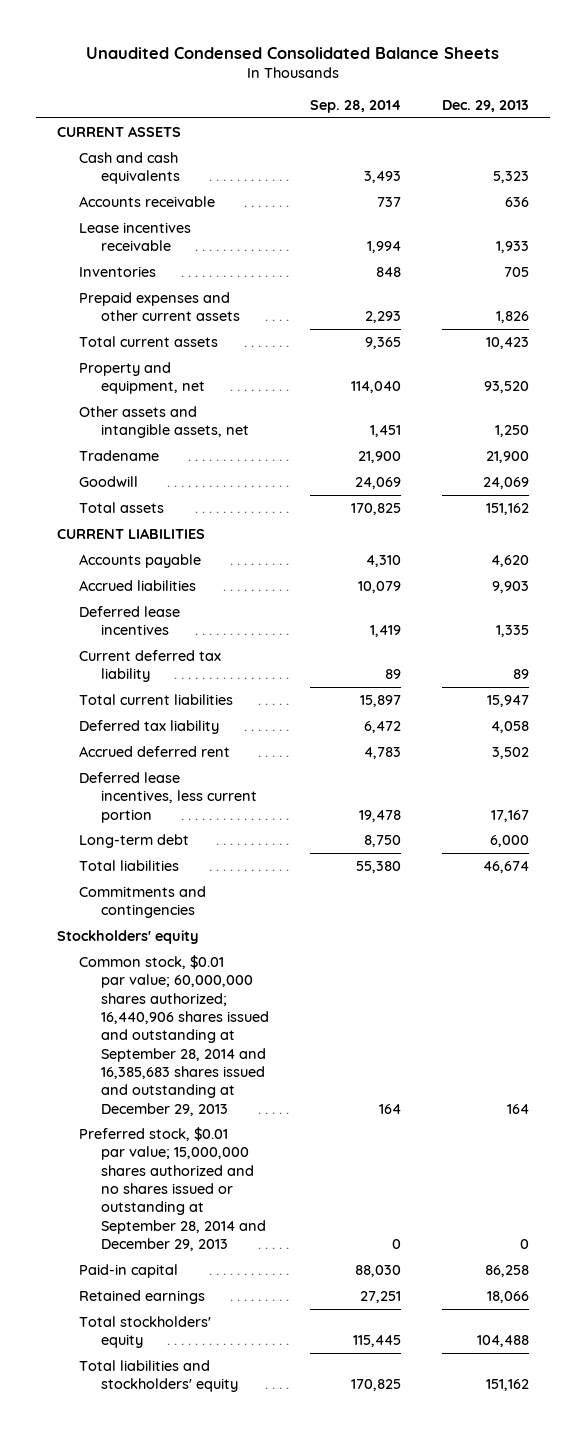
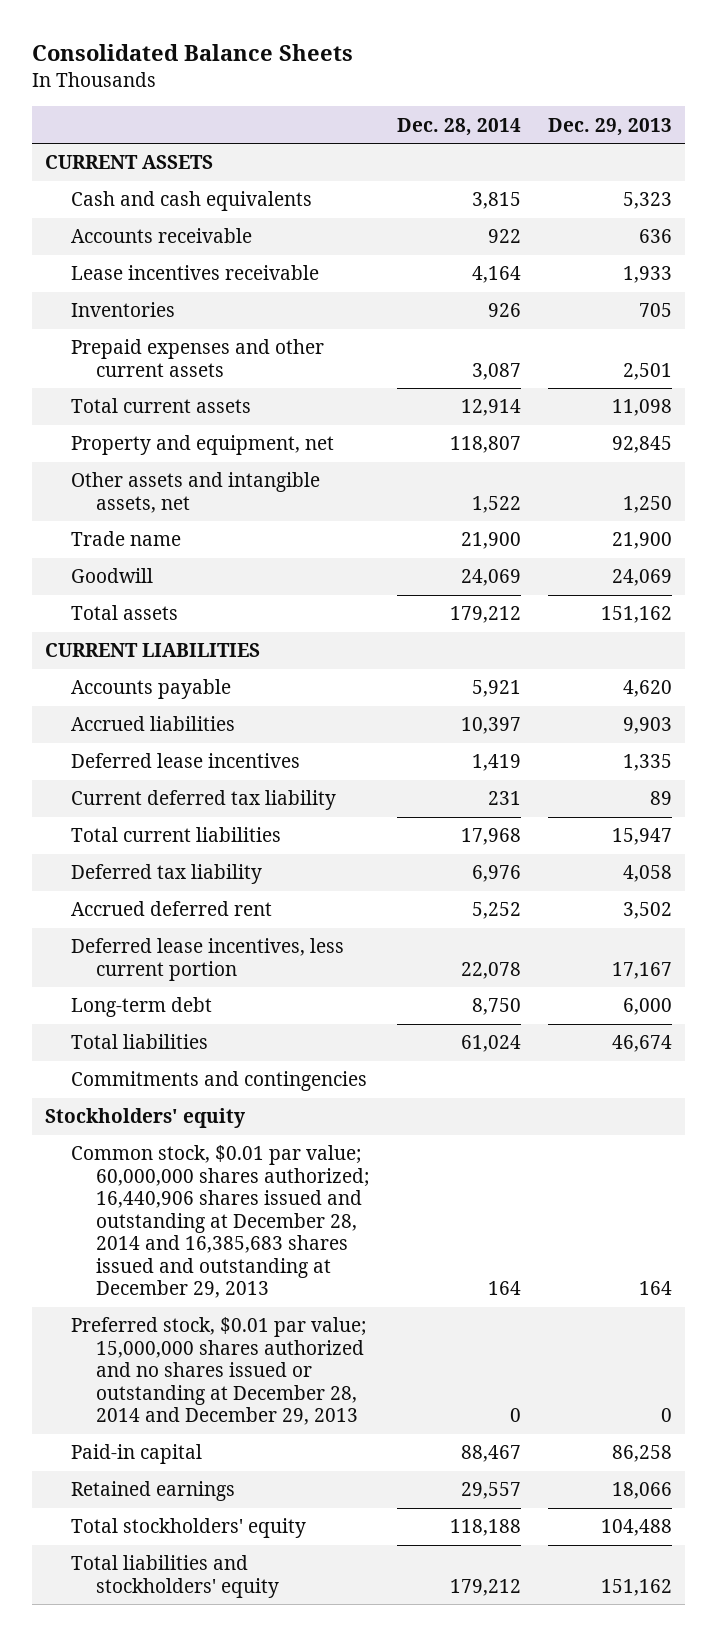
[86,46,500,59] Unaudited Condensed Consolidated Balance Sheets -> [31,44,353,62] Consolidated Balance Sheets
[310,100,402,114] Sep. 28, 2014 -> none
none -> [396,117,521,136] Dec. 28, 2014
[496,311,530,324] 1,826 -> [622,362,672,380] 2,501
[486,336,530,349] 10,423 -> [611,399,672,417] 11,098
[484,381,530,394] 93,520 -> [611,436,672,454] 92,845
[78,449,159,461] Tradename -> [70,531,181,547] Trade name
[78,954,269,1116] Common stock, $0.01 par value; 60,000,000 shares authorized; 16,440,906 shares issued and outstanding at September 28, 2014 and 16,385,683 shares issued and outstanding at December 29, 2013 -> [70,1145,370,1299] Common stock, $0.01 par value; 60,000,000 shares authorized; 16,440,906 shares issued and outstanding at December 28, 2014 and 16,385,683 shares issued and outstanding at December 29, 2013
[78,1126,266,1251] Preferred stock, $0.01 par value; 15,000,000 shares authorized and no shares issued or outstanding at September 28, 2014 and December 29, 2013 -> [70,1317,366,1426] Preferred stock, $0.01 par value; 15,000,000 shares authorized and no shares issued or outstanding at December 28, 2014 and December 29, 2013

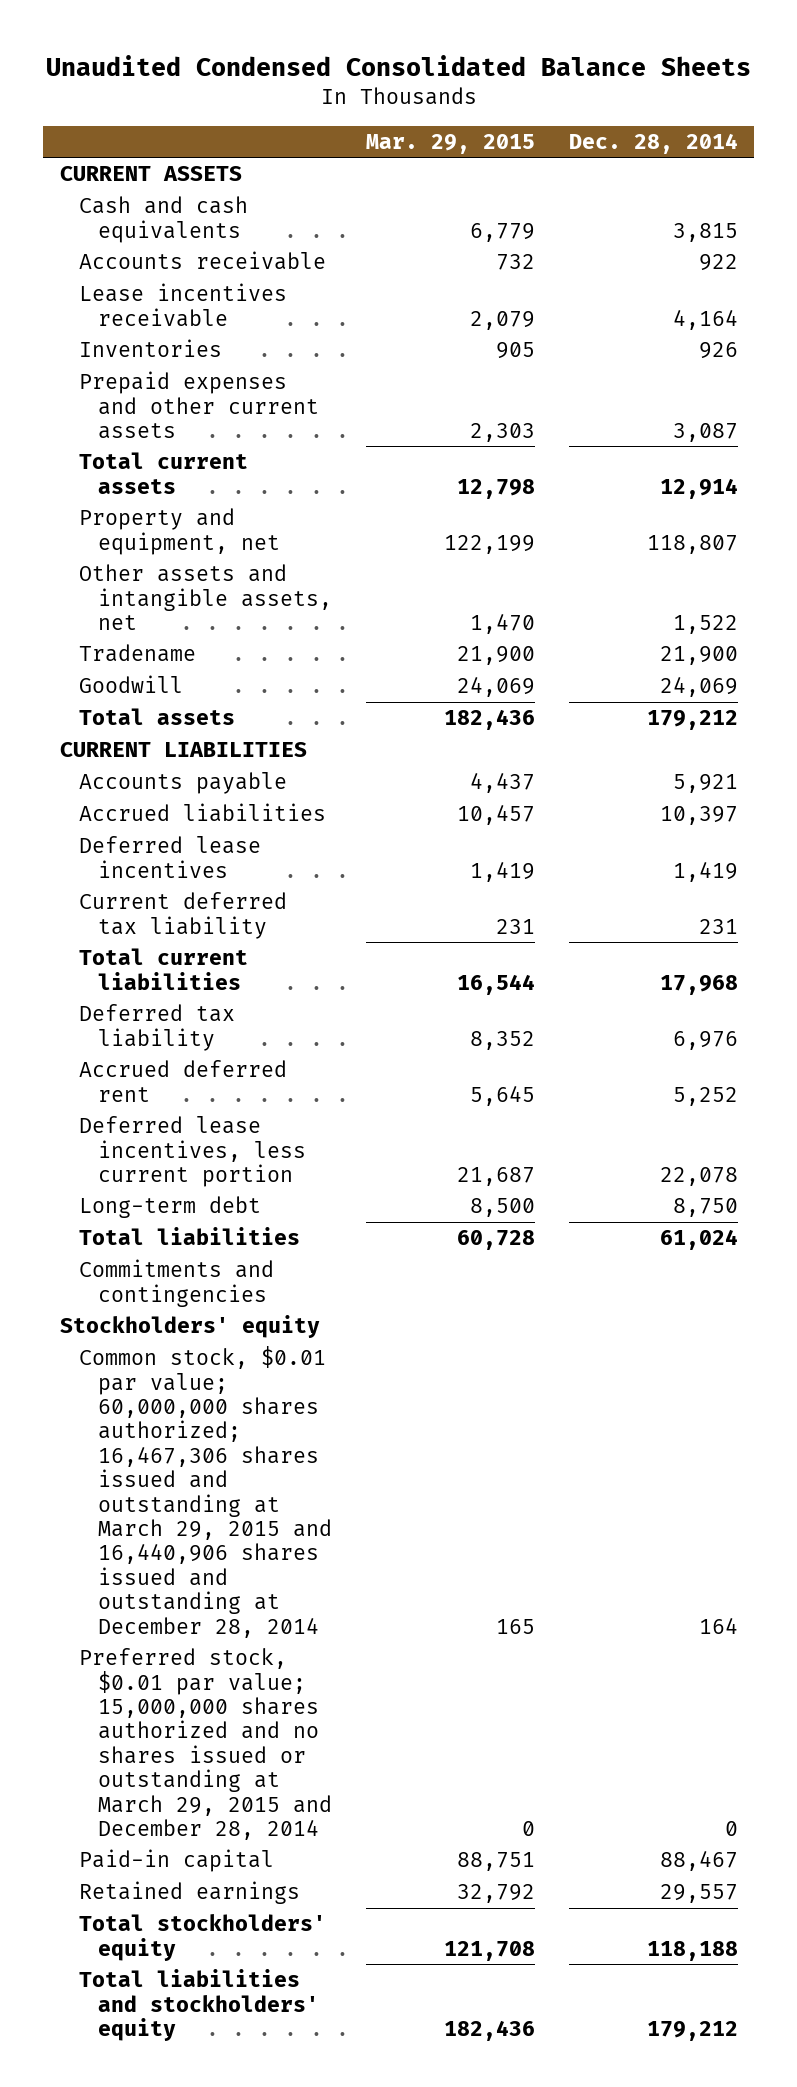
[31,44,353,62] Consolidated Balance Sheets -> [45,54,751,76] Unaudited Condensed Consolidated Balance Sheets
[547,117,672,136] Dec. 29, 2013 -> none
none -> [365,133,535,154] Mar. 29, 2015
[70,531,181,547] Trade name -> [78,644,196,663] Tradename
[70,1145,370,1299] Common stock, $0.01 par value; 60,000,000 shares authorized; 16,440,906 shares issued and outstanding at December 28, 2014 and 16,385,683 shares issued and outstanding at December 29, 2013 -> [78,1346,333,1638] Common stock, $0.01 par value; 60,000,000 shares authorized; 16,467,306 shares issued and outstanding at March 29, 2015 and 16,440,906 shares issued and outstanding at December 28, 2014
[70,1317,366,1426] Preferred stock, $0.01 par value; 15,000,000 shares authorized and no shares issued or outstanding at December 28, 2014 and December 29, 2013 -> [78,1648,333,1841] Preferred stock, $0.01 par value; 15,000,000 shares authorized and no shares issued or outstanding at March 29, 2015 and December 28, 2014

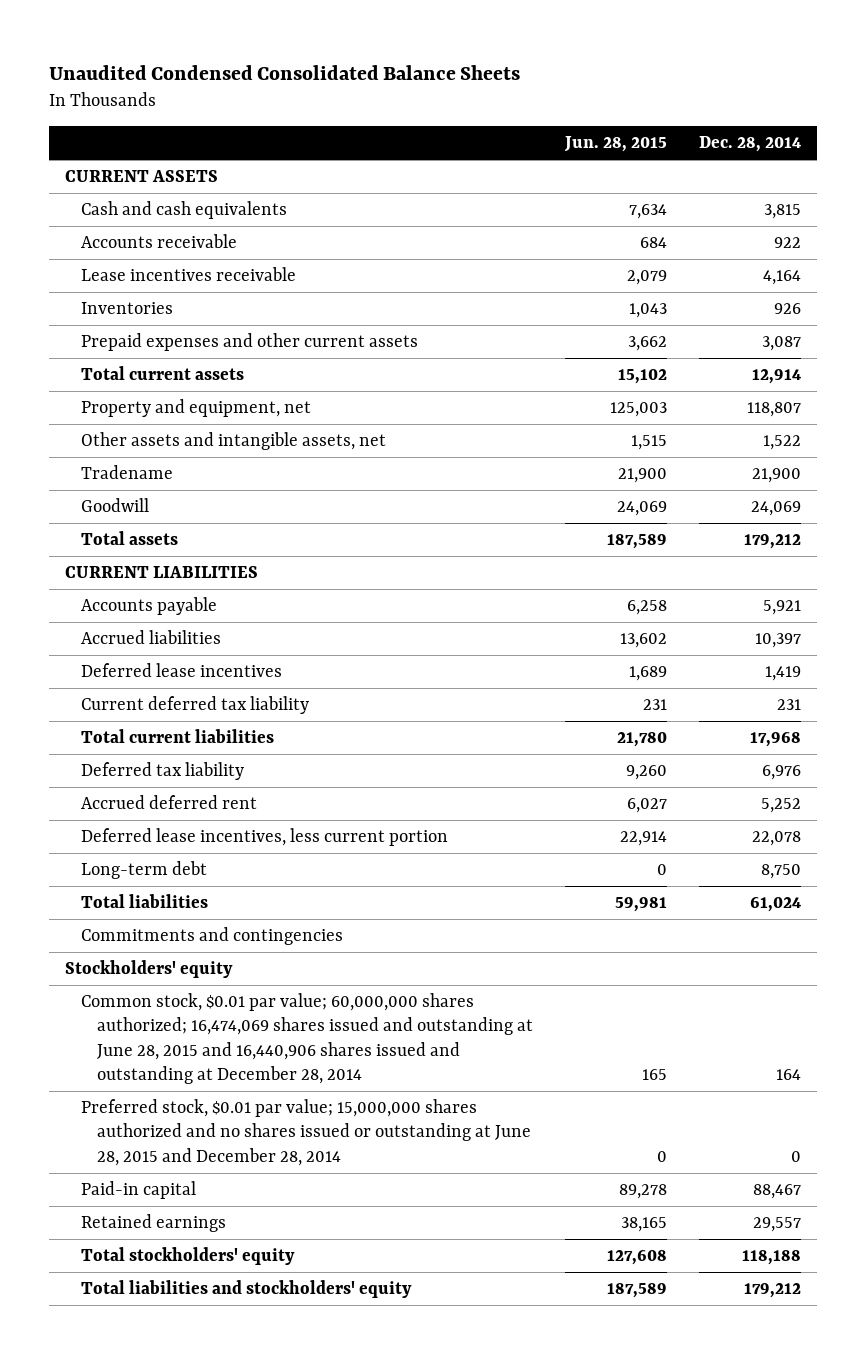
[365,133,535,154] Mar. 29, 2015 -> none
none -> [564,136,668,153] Jun. 28, 2015
[78,1346,333,1638] Common stock, $0.01 par value; 60,000,000 shares authorized; 16,467,306 shares issued and outstanding at March 29, 2015 and 16,440,906 shares issued and outstanding at December 28, 2014 -> [80,993,533,1085] Common stock, $0.01 par value; 60,000,000 shares authorized; 16,474,069 shares issued and outstanding at June 28, 2015 and 16,440,906 shares issued and outstanding at December 28, 2014
[78,1648,333,1841] Preferred stock, $0.01 par value; 15,000,000 shares authorized and no shares issued or outstanding at March 29, 2015 and December 28, 2014 -> [80,1099,531,1166] Preferred stock, $0.01 par value; 15,000,000 shares authorized and no shares issued or outstanding at June 28, 2015 and December 28, 2014

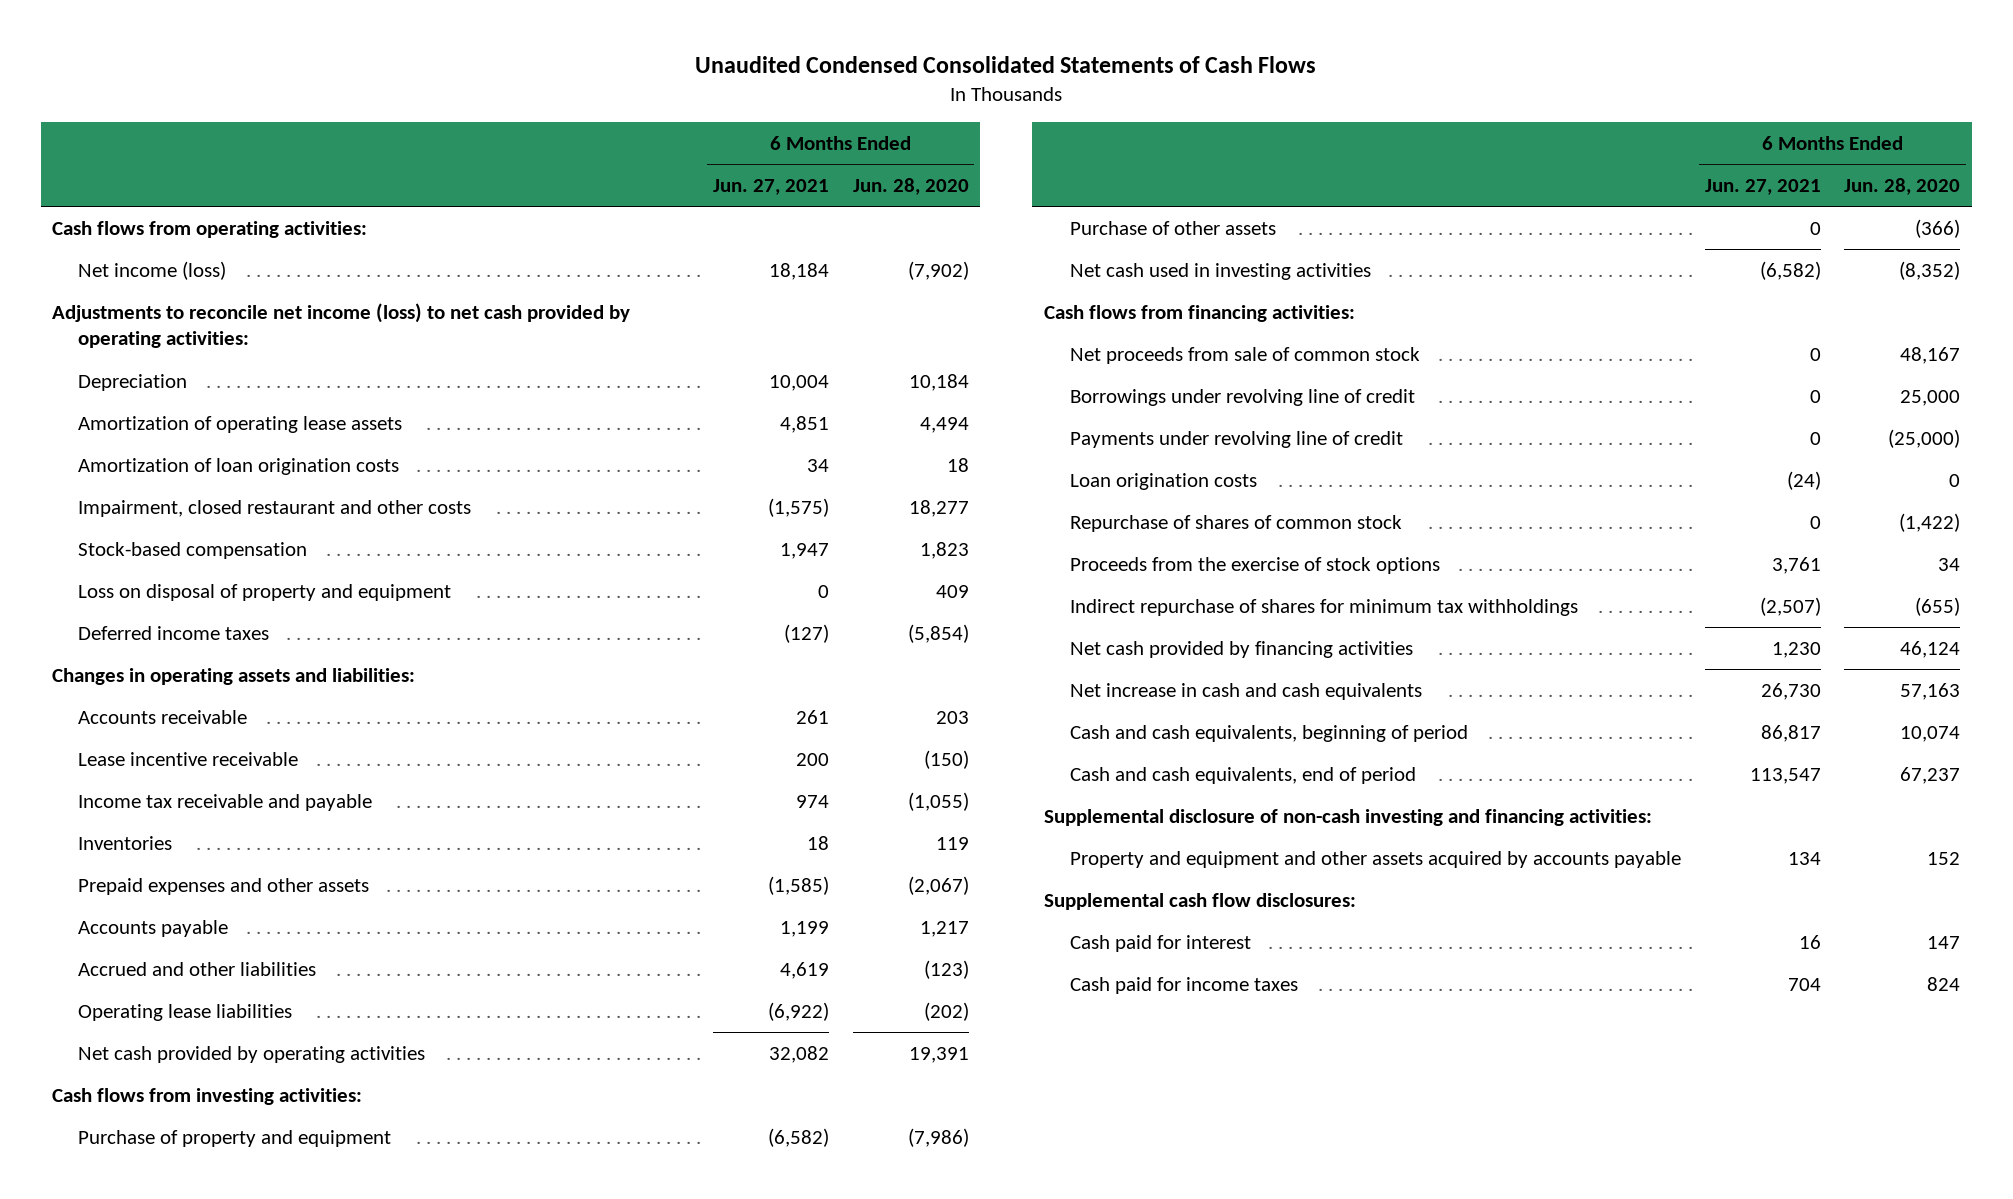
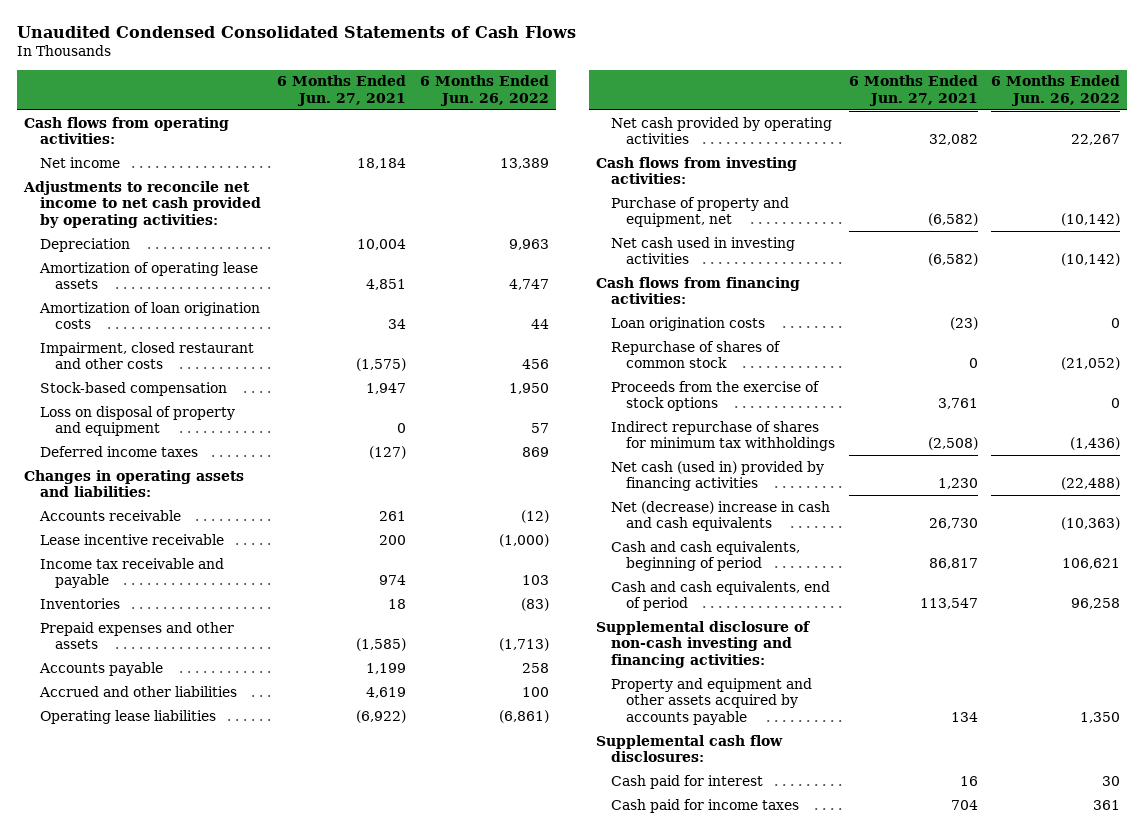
[852,177,969,195] Jun. 28, 2020 -> none
none -> [419,75,549,106] 6 Months Ended Jun. 26, 2022
[77,260,226,280] Net income (loss) -> [39,156,120,168] Net income
[52,302,631,349] Adjustments to reconcile net income (loss) to net cash provided by operating activities: -> [23,180,261,228] Adjustments to reconcile net income to net cash provided by operating activities:
[1069,220,1276,235] Purchase of other assets -> none
[77,1129,391,1147] Purchase of property and equipment -> [611,196,790,228] Purchase of property and equipment, net
[1069,346,1420,364] Net proceeds from sale of common stock -> none
[1069,388,1415,406] Borrowings under revolving line of credit -> none
[1069,430,1403,448] Payments under revolving line of credit -> none
[1786,470,1821,490] (24) -> [949,316,978,330] (23)
[1759,596,1821,616] (2,507) -> [927,437,978,451] (2,508)
[1069,640,1413,658] Net cash provided by financing activities -> [611,460,825,492] Net cash (used in) provided by financing activities
[1069,682,1422,700] Net increase in cash and cash equivalents -> [611,500,831,532] Net (decrease) increase in cash and cash equivalents

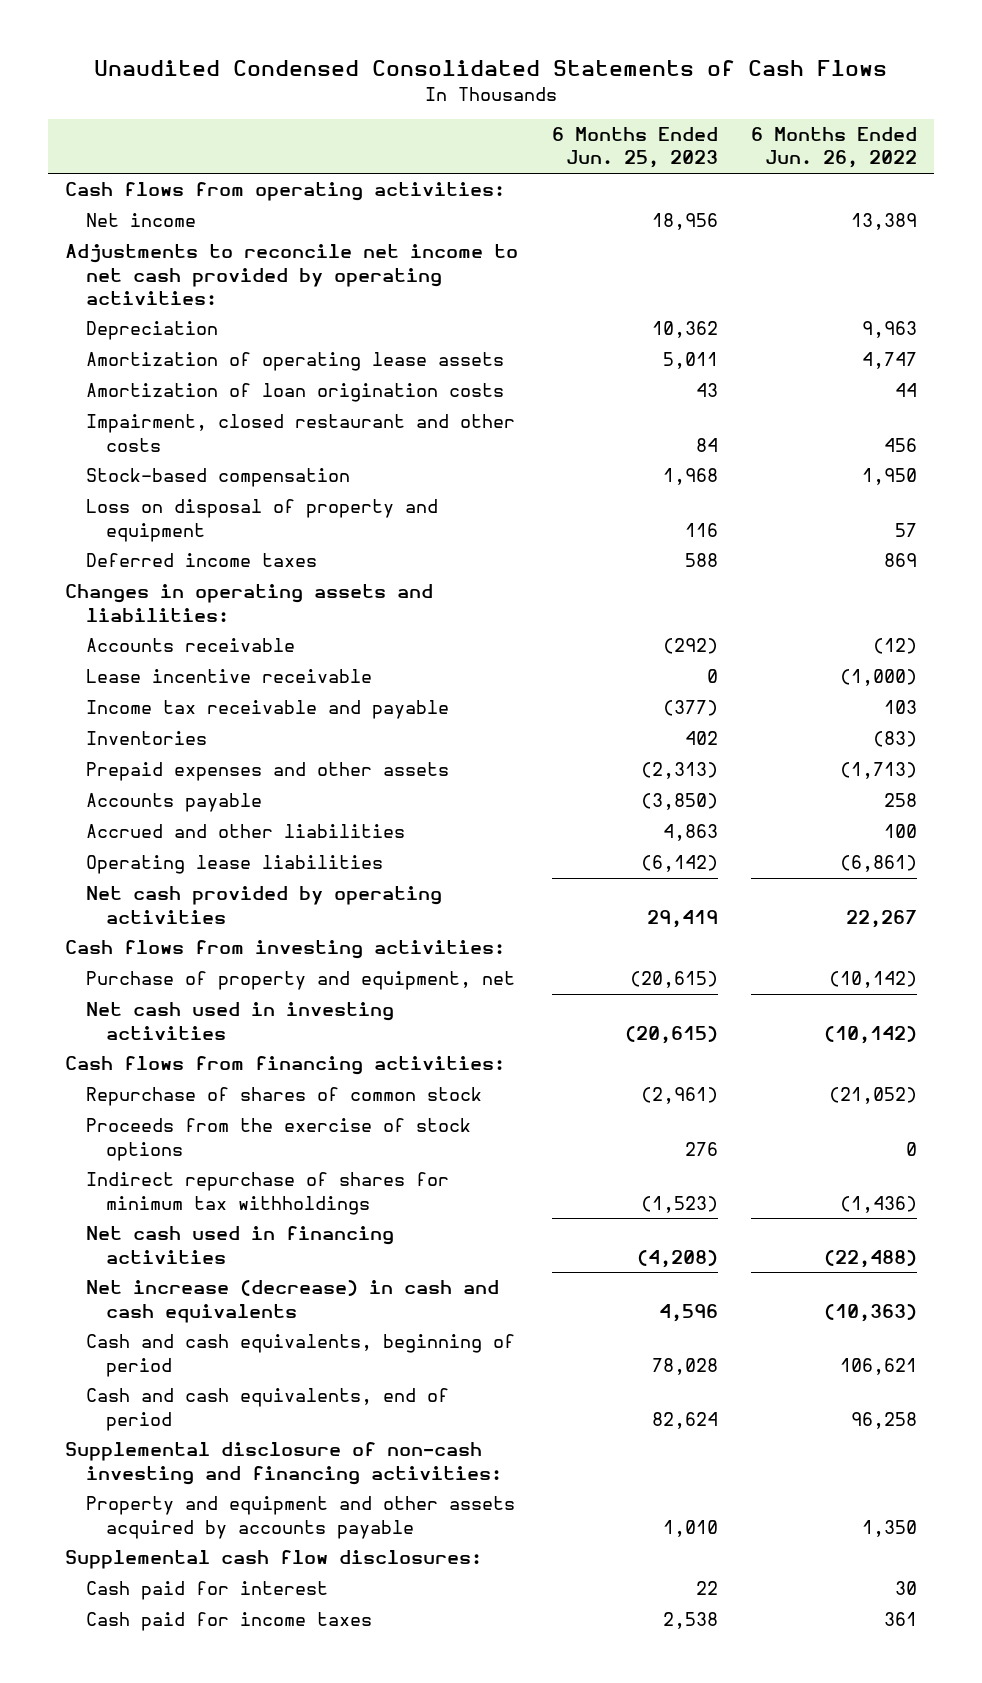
[277,75,407,106] 6 Months Ended Jun. 27, 2021 -> none
none -> [551,127,718,169] 6 Months Ended Jun. 25, 2023
[611,316,766,331] Loan origination costs -> none
[611,460,825,492] Net cash (used in) provided by financing activities -> [85,1226,394,1264] Net cash used in financing activities
[611,500,831,532] Net (decrease) increase in cash and cash equivalents -> [85,1280,499,1323] Net increase (decrease) in cash and cash equivalents

